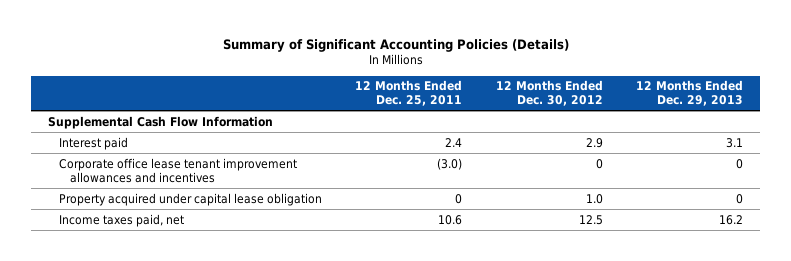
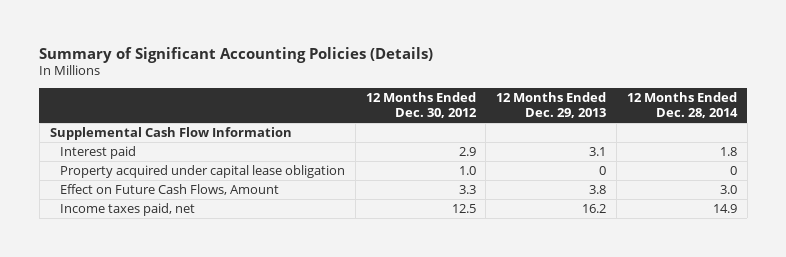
[355,80,463,107] 12 Months Ended Dec. 25, 2011 -> none
none -> [626,91,738,119] 12 Months Ended Dec. 28, 2014
[59,157,298,183] Corporate office lease tenant improvement allowances and incentives -> none
none -> [59,183,279,195] Effect on Future Cash Flows, Amount

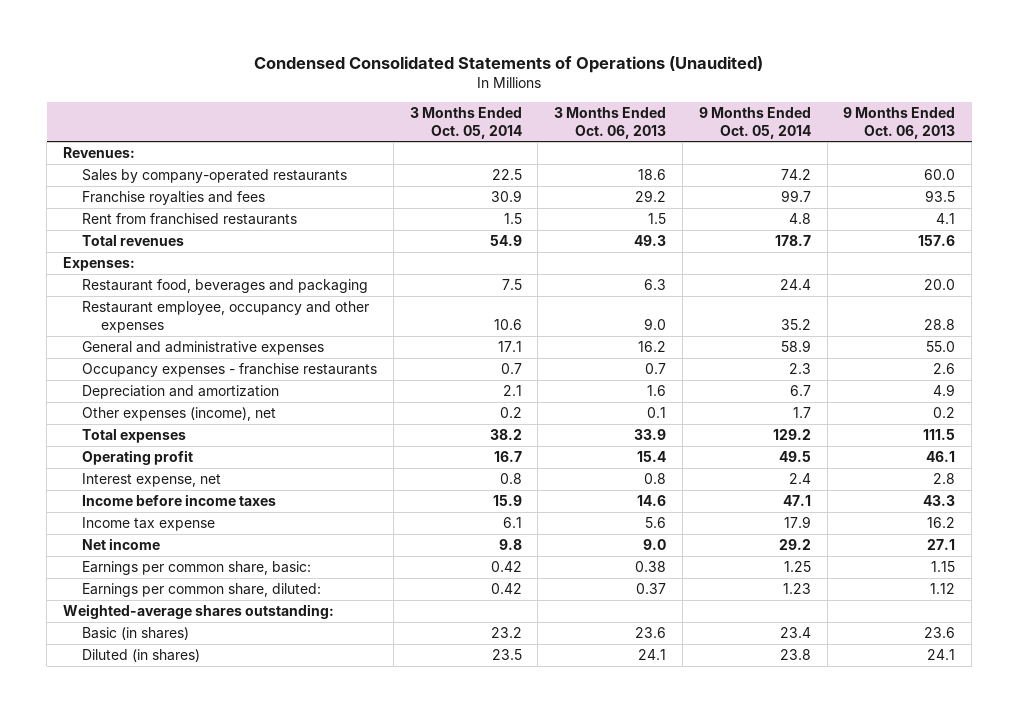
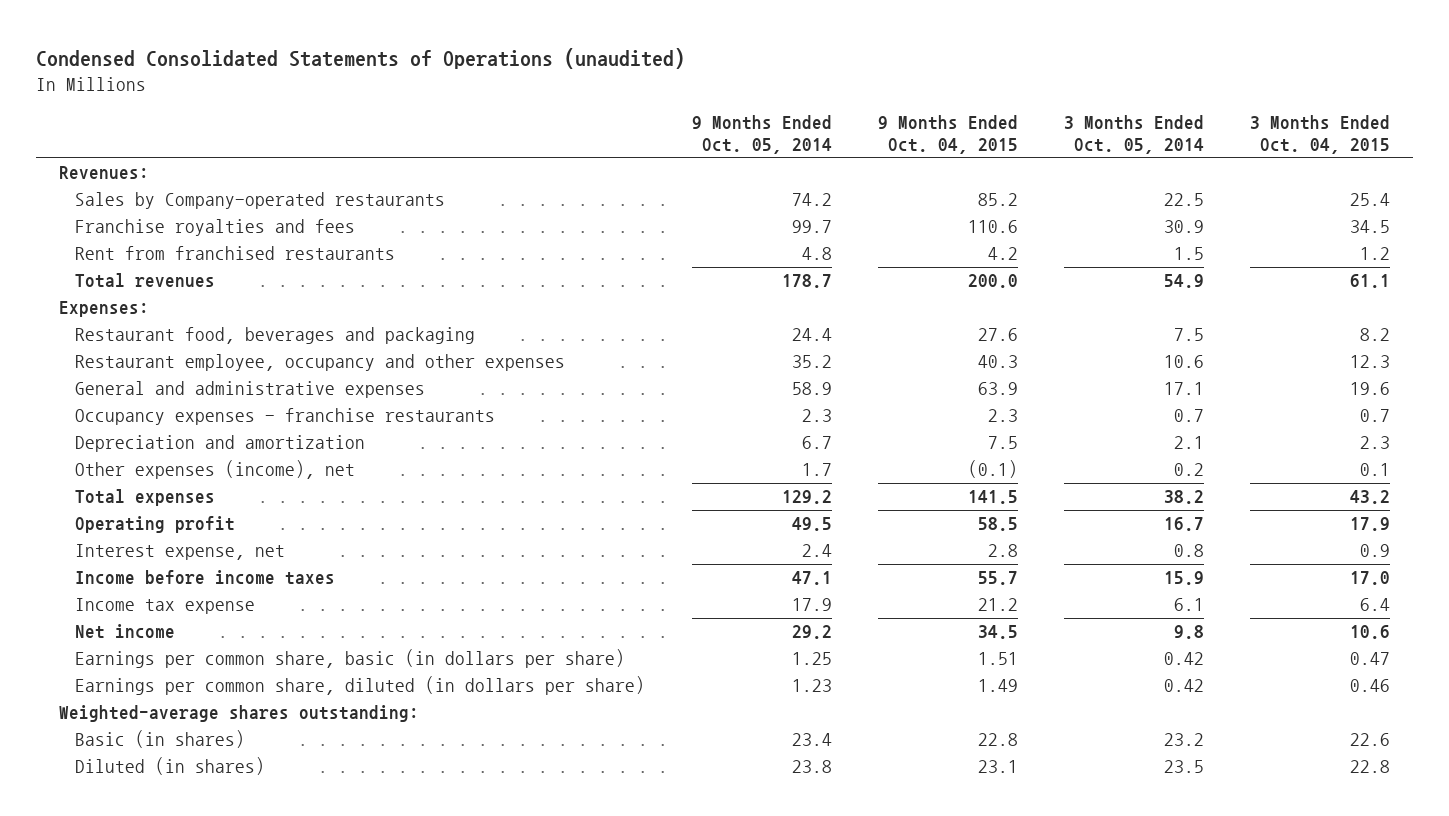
[254,55,764,73] Condensed Consolidated Statements of Operations (Unaudited) -> [35,47,685,69] Condensed Consolidated Statements of Operations (unaudited)
[554,106,667,139] 3 Months Ended Oct. 06, 2013 -> none
[843,106,956,139] 9 Months Ended Oct. 06, 2013 -> none
none -> [877,114,1018,155] 9 Months Ended Oct. 04, 2015
none -> [1250,114,1391,155] 3 Months Ended Oct. 04, 2015
[82,168,348,183] Sales by company-operated restaurants -> [75,192,446,210] Sales by Company-operated restaurants
[82,560,312,575] Earnings per common share, basic: -> [75,649,626,669] Earnings per common share, basic (in dollars per share)
[82,582,322,597] Earnings per common share, diluted: -> [75,676,646,696] Earnings per common share, diluted (in dollars per share)

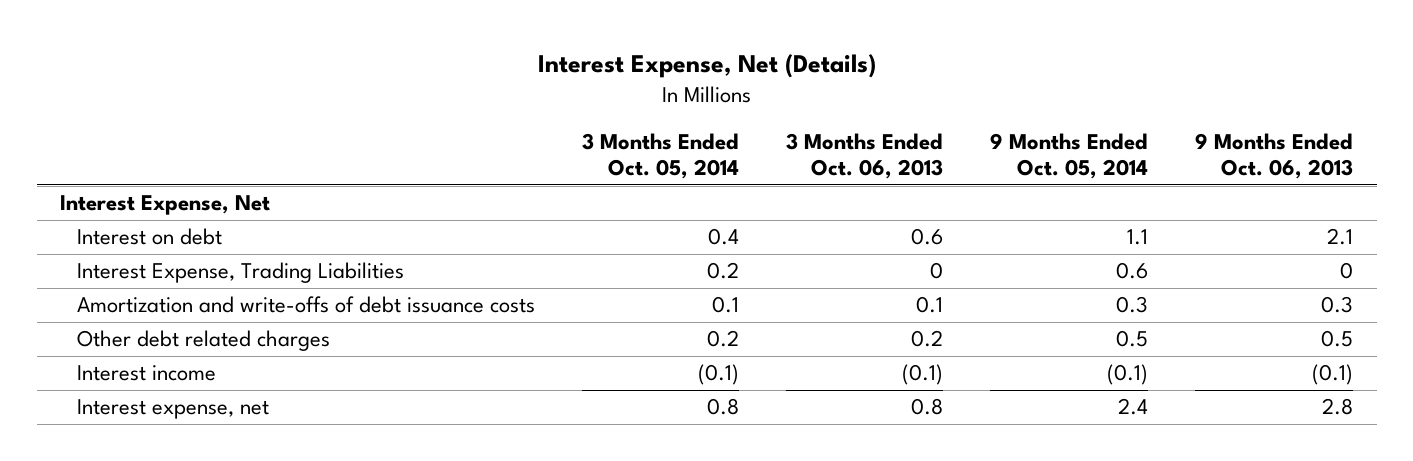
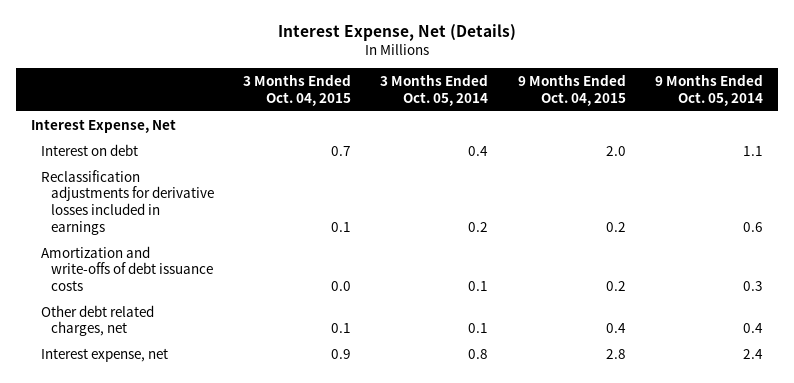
[785,132,943,179] 3 Months Ended Oct. 06, 2013 -> none
[1195,132,1354,179] 9 Months Ended Oct. 06, 2013 -> none
none -> [243,74,352,106] 3 Months Ended Oct. 04, 2015
none -> [517,74,626,106] 9 Months Ended Oct. 04, 2015
[76,262,404,284] Interest Expense, Trading Liabilities -> none
none -> [40,169,214,236] Reclassification adjustments for derivative losses included in earnings
[76,365,216,382] Interest income -> none
[76,330,330,352] Other debt related charges -> [40,304,154,337] Other debt related charges, net
[706,330,739,348] 0.2 -> [468,323,489,334] 0.1
[1115,330,1148,348] 0.5 -> [742,323,763,334] 0.4

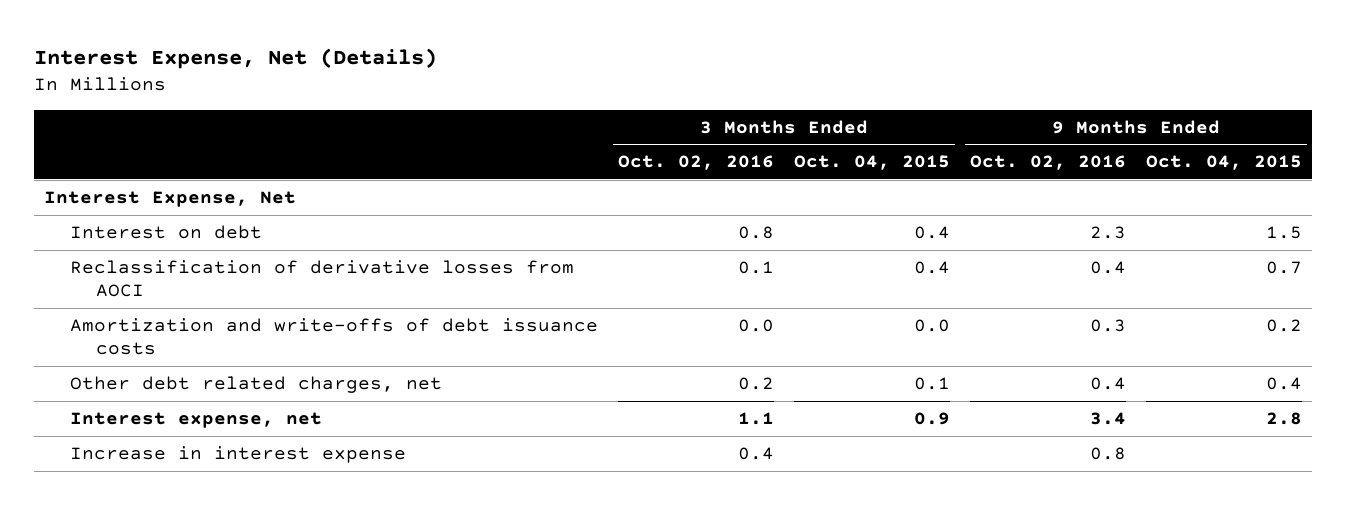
[380,74,489,106] 3 Months Ended Oct. 05, 2014 -> none
[654,74,763,106] 9 Months Ended Oct. 05, 2014 -> none
none -> [617,155,774,171] Oct. 02, 2016
none -> [969,155,1126,171] Oct. 02, 2016
[331,145,352,156] 0.7 -> [913,226,950,240] 0.4
[605,145,626,156] 2.0 -> [1265,226,1302,240] 1.5
[40,169,214,236] Reclassification adjustments for derivative losses included in earnings -> [69,260,574,298] Reclassification of derivative losses from AOCI
[331,222,352,233] 0.1 -> [913,261,950,275] 0.4
[605,222,626,233] 0.2 -> [1265,261,1302,275] 0.7
none -> [69,446,406,464] Increase in interest expense

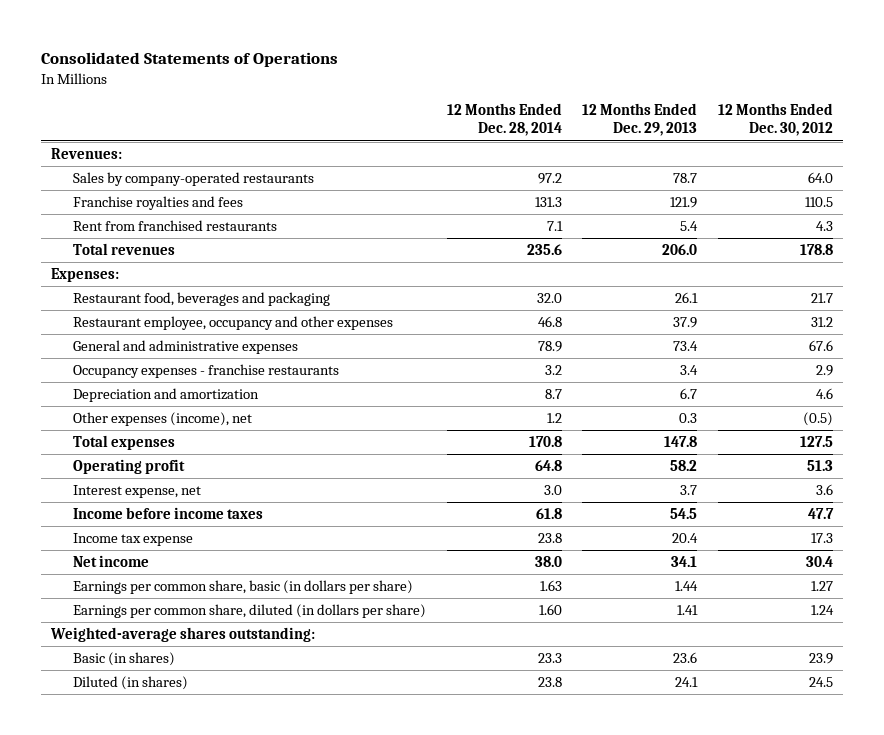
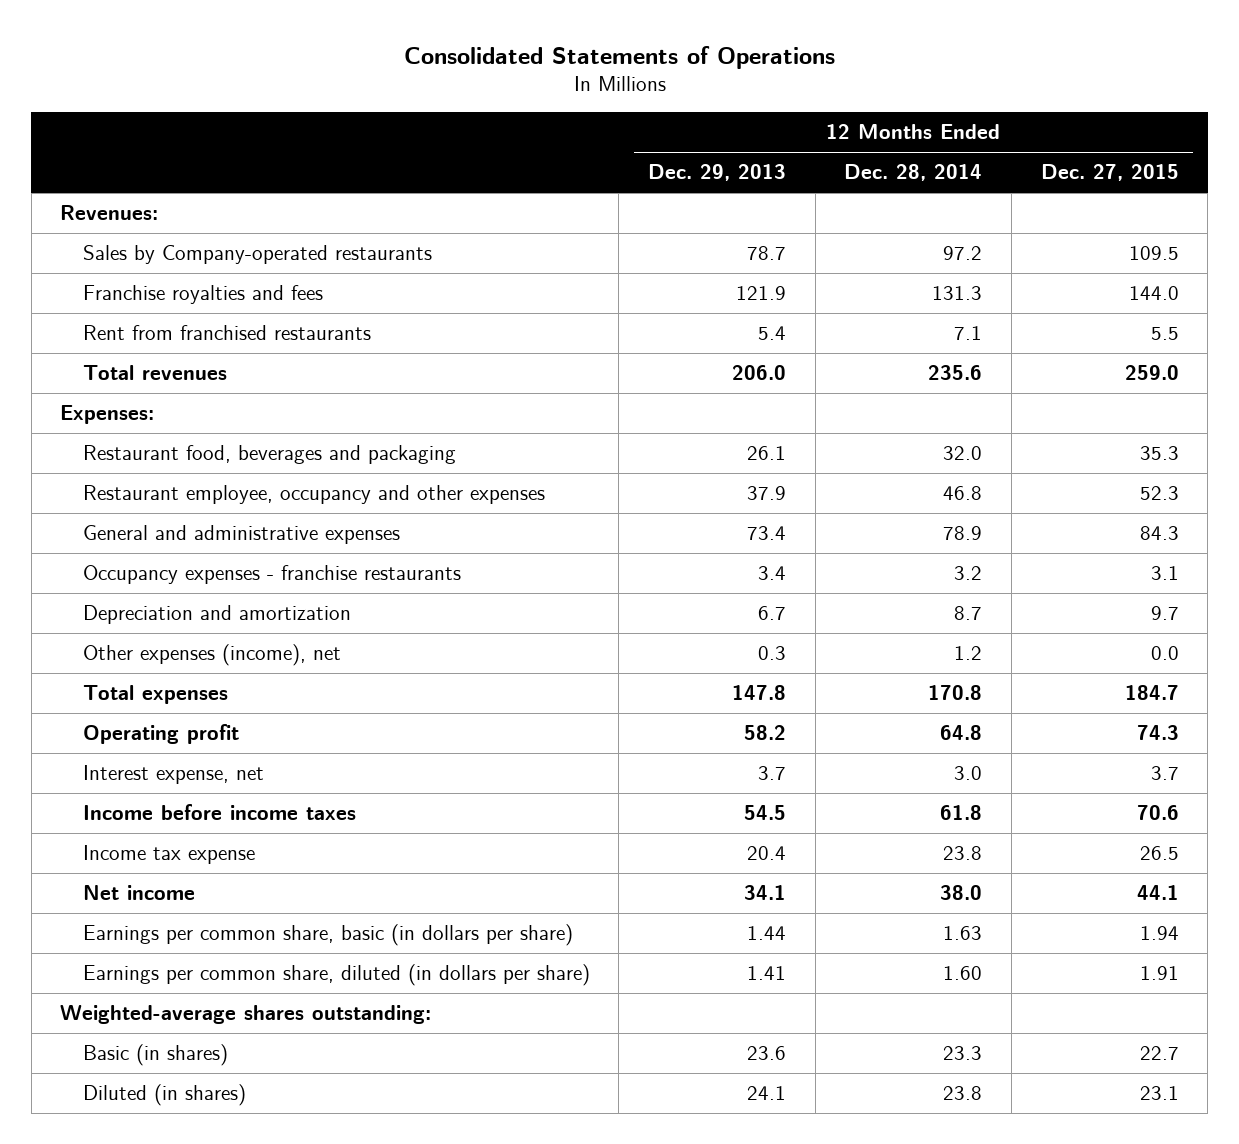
[717,103,833,137] 12 Months Ended Dec. 30, 2012 -> none
none -> [1040,164,1179,182] Dec. 27, 2015
[72,172,314,187] Sales by company-operated restaurants -> [82,245,432,265] Sales by Company-operated restaurants

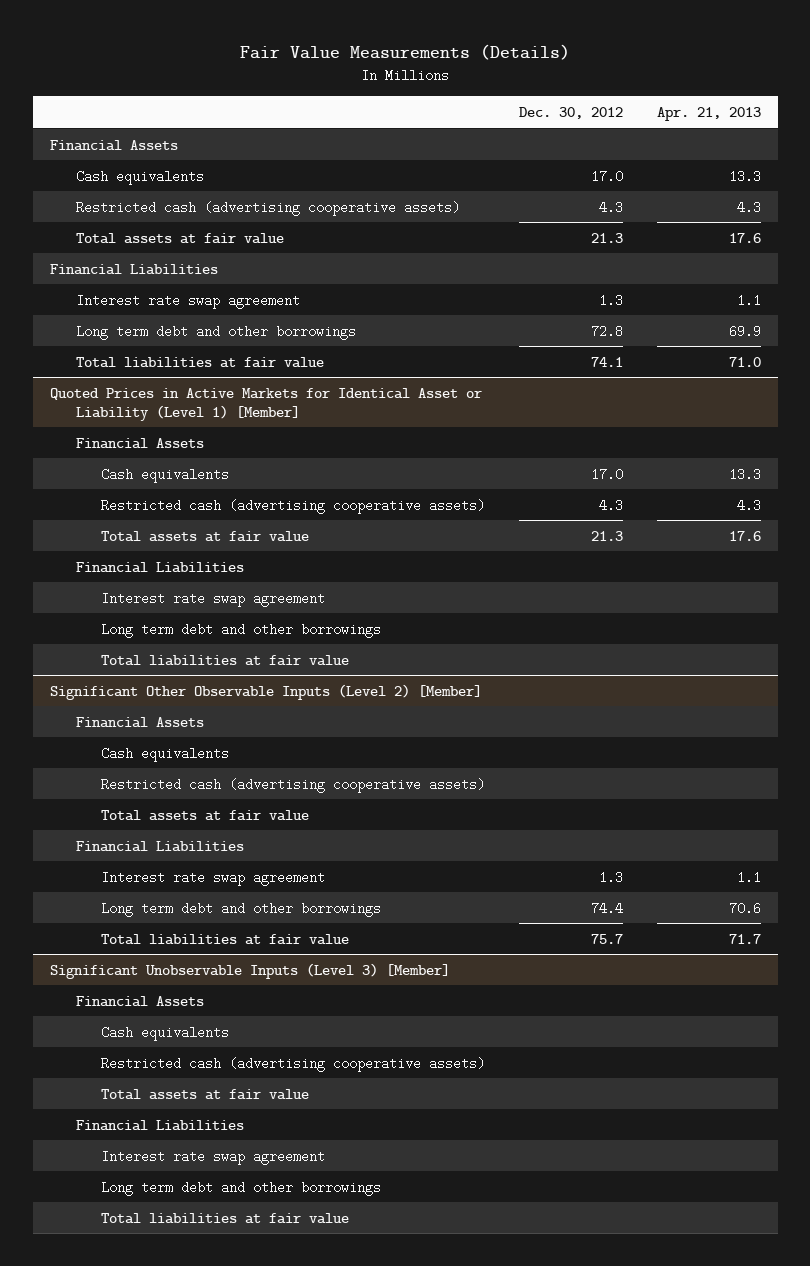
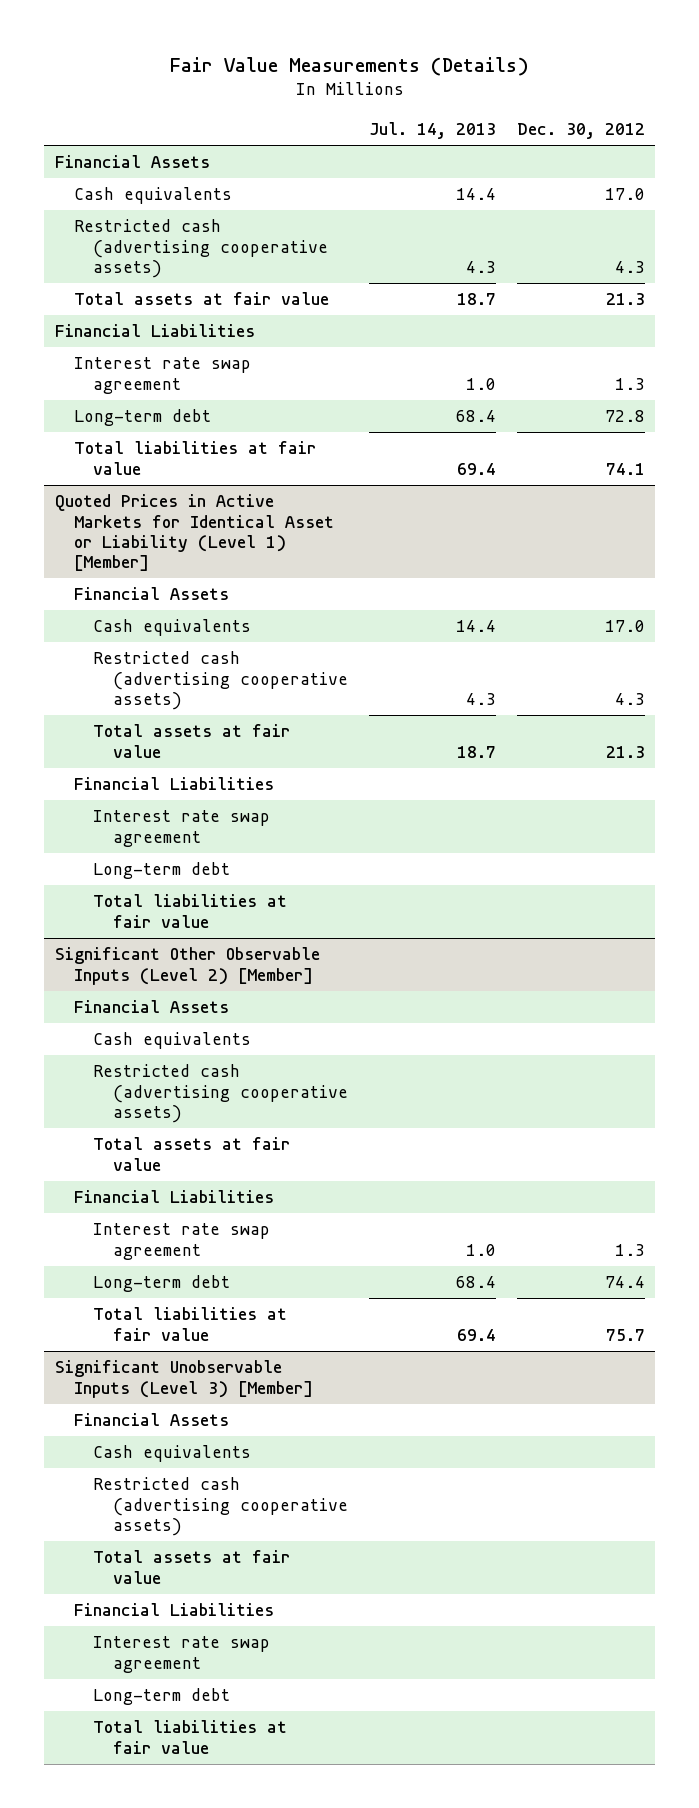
[656,106,761,121] Apr. 21, 2013 -> none
none -> [368,122,496,140] Jul. 14, 2013
[75,324,356,340] Long term debt and other borrowings -> [74,409,212,427] Long-term debt
[101,622,382,638] Long term debt and other borrowings -> [93,862,231,880] Long-term debt
[101,901,382,917] Long term debt and other borrowings -> [93,1275,231,1293] Long-term debt
[101,1180,382,1196] Long term debt and other borrowings -> [93,1688,231,1706] Long-term debt

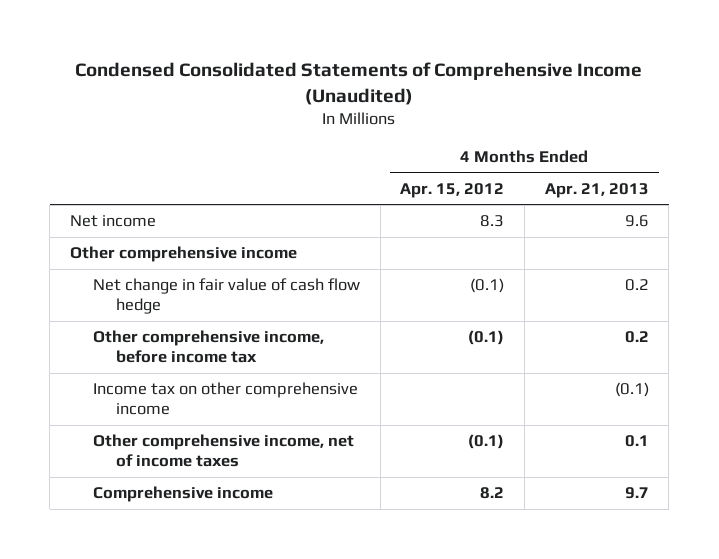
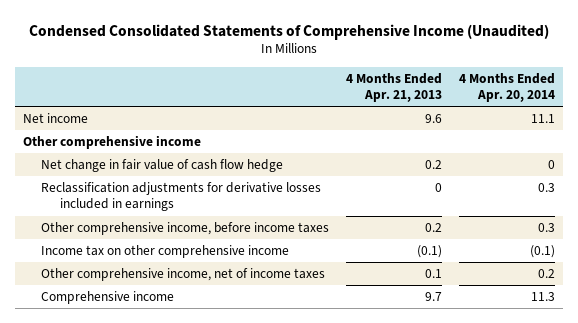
[400,182,505,198] Apr. 15, 2012 -> none
none -> [458,72,555,103] 4 Months Ended Apr. 20, 2014
none -> [41,181,322,212] Reclassification adjustments for derivative losses included in earnings
[92,330,324,364] Other comprehensive income, before income tax -> [41,221,330,235] Other comprehensive income, before income taxes

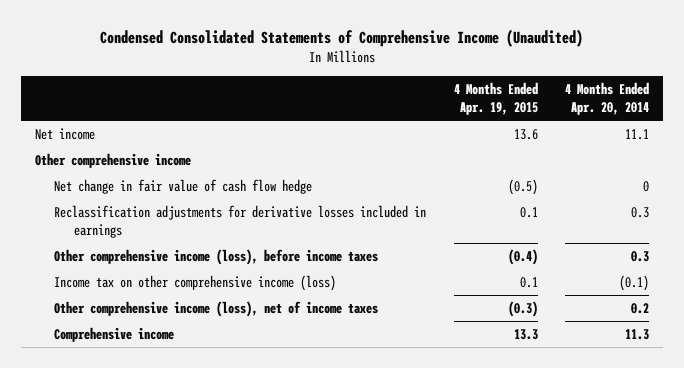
[346,72,443,103] 4 Months Ended Apr. 21, 2013 -> none
none -> [453,82,538,115] 4 Months Ended Apr. 19, 2015
[41,221,330,235] Other comprehensive income, before income taxes -> [54,248,379,265] Other comprehensive income (loss), before income taxes
[41,244,290,258] Income tax on other comprehensive income -> [54,274,337,291] Income tax on other comprehensive income (loss)
[41,267,326,281] Other comprehensive income, net of income taxes -> [54,300,379,317] Other comprehensive income (loss), net of income taxes

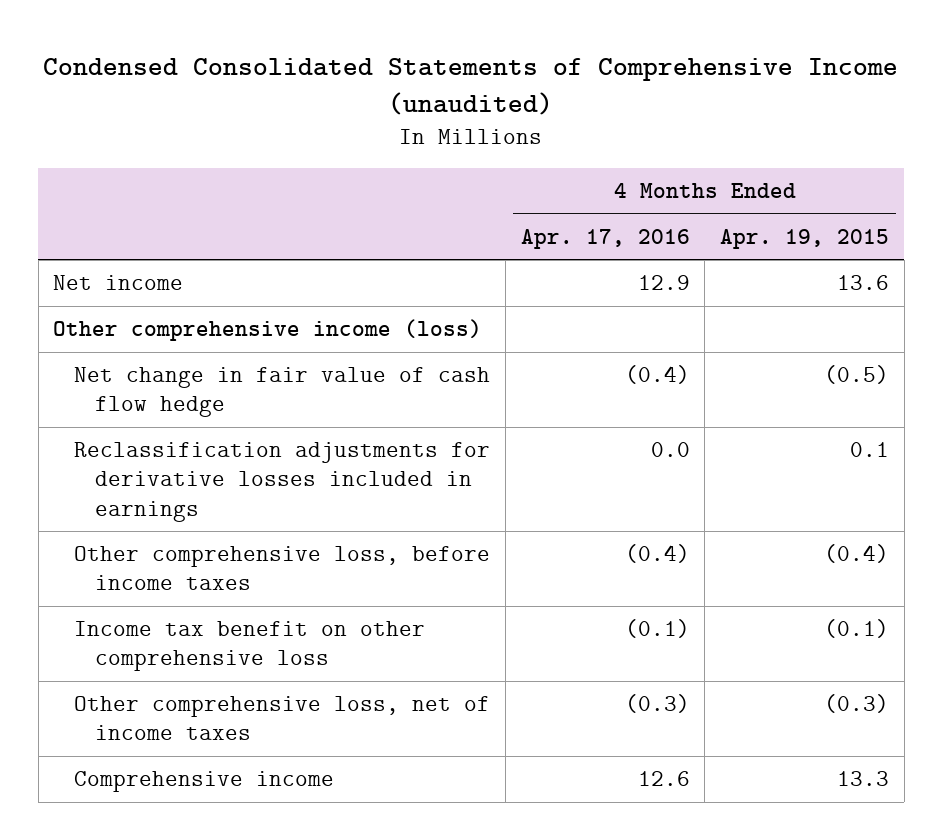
[100,29,584,48] Condensed Consolidated Statements of Comprehensive Income (Unaudited) -> [43,58,899,116] Condensed Consolidated Statements of Comprehensive Income (unaudited)
[565,82,650,115] 4 Months Ended Apr. 20, 2014 -> none
none -> [520,228,690,249] Apr. 17, 2016
[35,152,192,168] Other comprehensive income -> [53,319,483,342] Other comprehensive income (loss)
[54,248,379,265] Other comprehensive income (loss), before income taxes -> [74,546,491,591] Other comprehensive loss, before income taxes
[54,274,337,291] Income tax on other comprehensive income (loss) -> [74,621,426,672] Income tax benefit on other comprehensive loss
[519,276,538,288] 0.1 -> [823,619,889,639] (0.1)
[54,300,379,317] Other comprehensive income (loss), net of income taxes -> [74,696,491,741] Other comprehensive loss, net of income taxes

